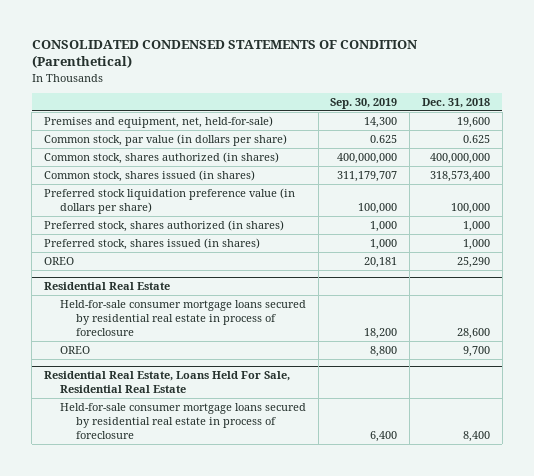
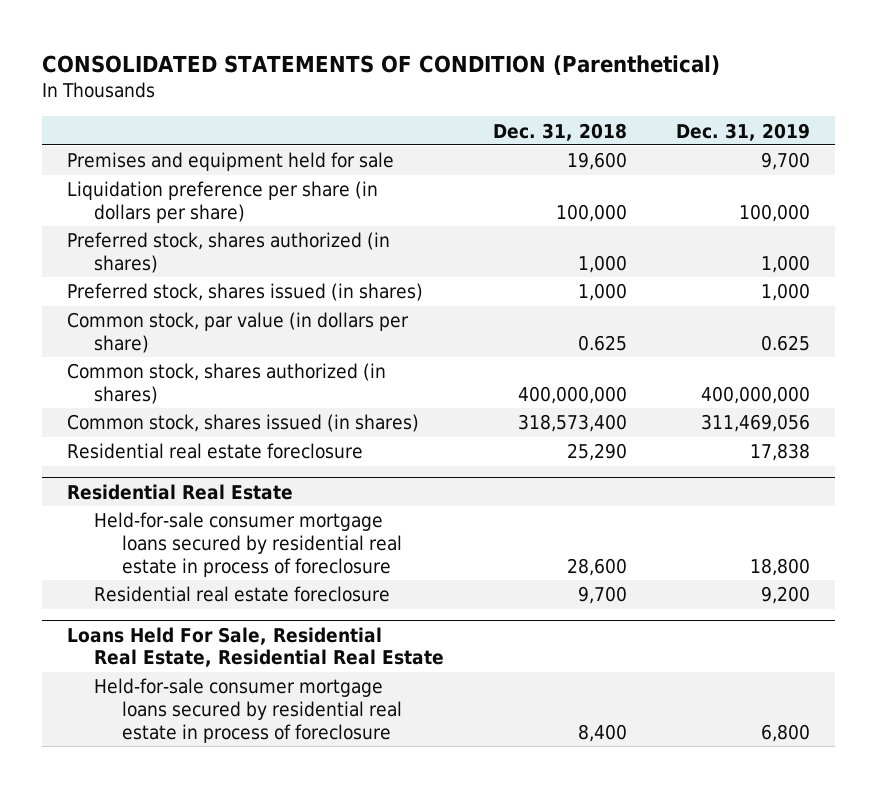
[31,40,418,69] CONSOLIDATED CONDENSED STATEMENTS OF CONDITION (Parenthetical) -> [42,54,721,75] CONSOLIDATED STATEMENTS OF CONDITION (Parenthetical)
[330,97,398,109] Sep. 30, 2019 -> none
none -> [676,122,811,141] Dec. 31, 2019
[44,115,274,128] Premises and equipment, net, held-for-sale) -> [66,152,394,172] Premises and equipment held for sale
none -> [66,181,378,223] Liquidation preference per share (in dollars per share)
[44,219,285,232] Preferred stock, shares authorized (in shares) -> [66,232,390,273] Preferred stock, shares authorized (in shares)
[44,237,261,250] Preferred stock, shares issued (in shares) -> [66,283,423,302] Preferred stock, shares issued (in shares)
[44,187,296,215] Preferred stock liquidation preference value (in dollars per share) -> none
[44,256,75,265] OREO -> [66,443,363,460] Residential real estate foreclosure
[59,345,90,354] OREO -> [94,586,391,603] Residential real estate foreclosure
[44,371,291,394] Residential Real Estate, Loans Held For Sale, Residential Real Estate -> [66,626,445,668] Loans Held For Sale, Residential Real Estate, Residential Real Estate

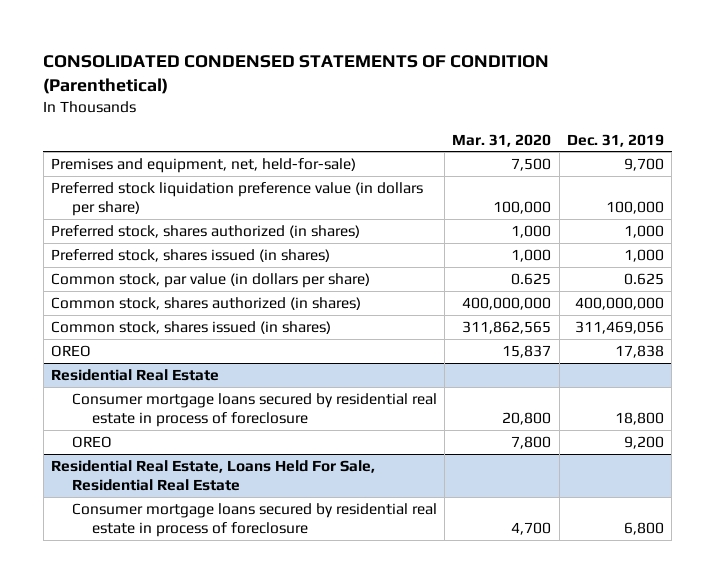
[42,54,721,75] CONSOLIDATED STATEMENTS OF CONDITION (Parenthetical) -> [43,55,550,95] CONSOLIDATED CONDENSED STATEMENTS OF CONDITION (Parenthetical)
[493,122,628,141] Dec. 31, 2018 -> none
none -> [452,133,552,147] Mar. 31, 2020
[66,152,394,172] Premises and equipment held for sale -> [51,157,357,173] Premises and equipment, net, held-for-sale)
[66,181,378,223] Liquidation preference per share (in dollars per share) -> [51,181,424,217] Preferred stock liquidation preference value (in dollars per share)
[66,443,363,460] Residential real estate foreclosure -> [51,344,92,357] OREO
[94,512,402,577] Held-for-sale consumer mortgage loans secured by residential real estate in process of foreclosure -> [71,392,437,428] Consumer mortgage loans secured by residential real estate in process of foreclosure
[94,586,391,603] Residential real estate foreclosure -> [71,435,112,448] OREO
[66,626,445,668] Loans Held For Sale, Residential Real Estate, Residential Real Estate -> [51,459,376,492] Residential Real Estate, Loans Held For Sale, Residential Real Estate
[94,678,402,743] Held-for-sale consumer mortgage loans secured by residential real estate in process of foreclosure -> [71,502,437,538] Consumer mortgage loans secured by residential real estate in process of foreclosure

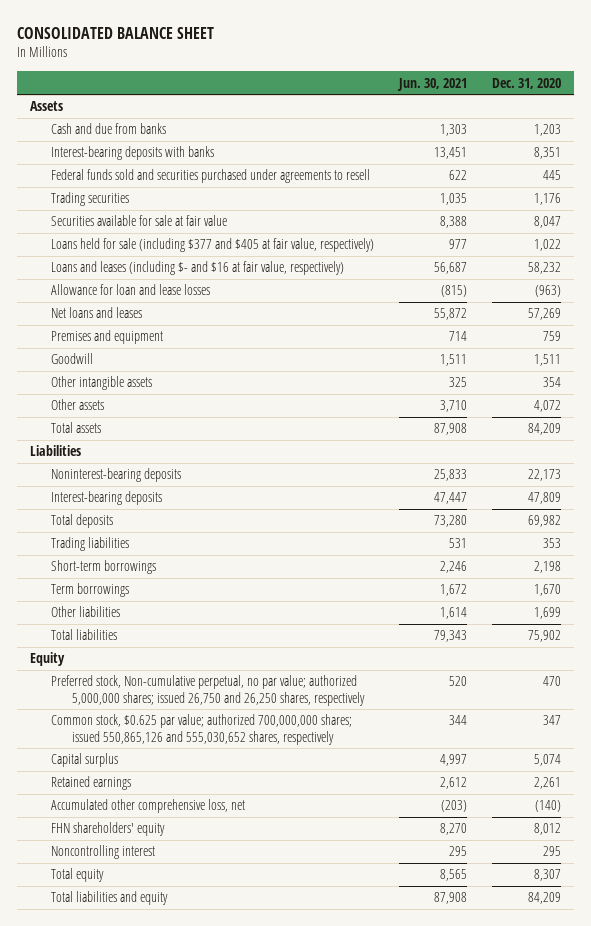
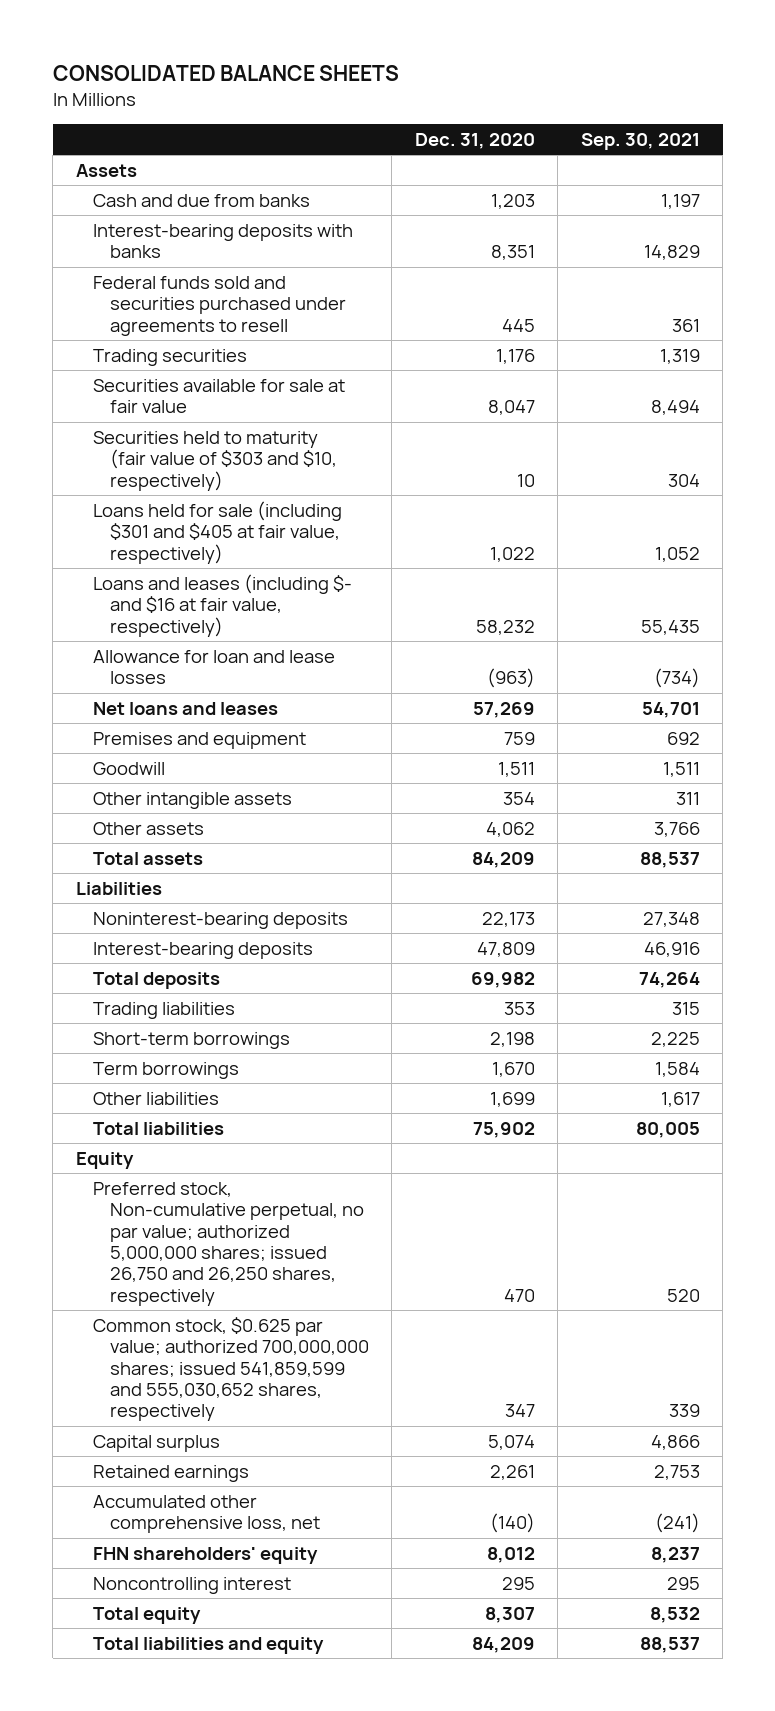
[17,26,215,39] CONSOLIDATED BALANCE SHEET -> [52,65,399,82] CONSOLIDATED BALANCE SHEETS
[397,77,468,91] Jun. 30, 2021 -> none
none -> [580,132,700,150] Sep. 30, 2021
none -> [92,430,337,491] Securities held to maturity (fair value of $303 and $10, respectively)
[50,238,374,253] Loans held for sale (including $377 and $405 at fair value, respectively) -> [92,500,342,564] Loans held for sale (including $301 and $405 at fair value, respectively)
[534,400,562,413] 4,072 -> [485,821,535,837] 4,062
[50,714,352,745] Common stock, $0.625 par value; authorized 700,000,000 shares; issued 550,865,126 and 555,030,652 shares, respectively -> [92,1316,369,1422] Common stock, $0.625 par value; authorized 700,000,000 shares; issued 541,859,599 and 555,030,652 shares, respectively

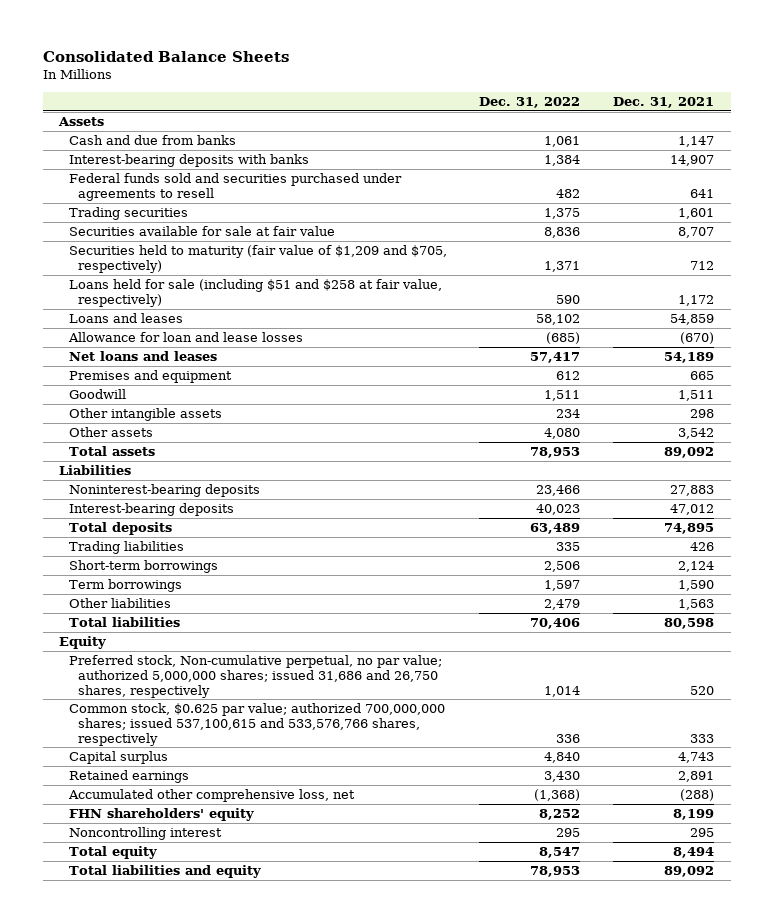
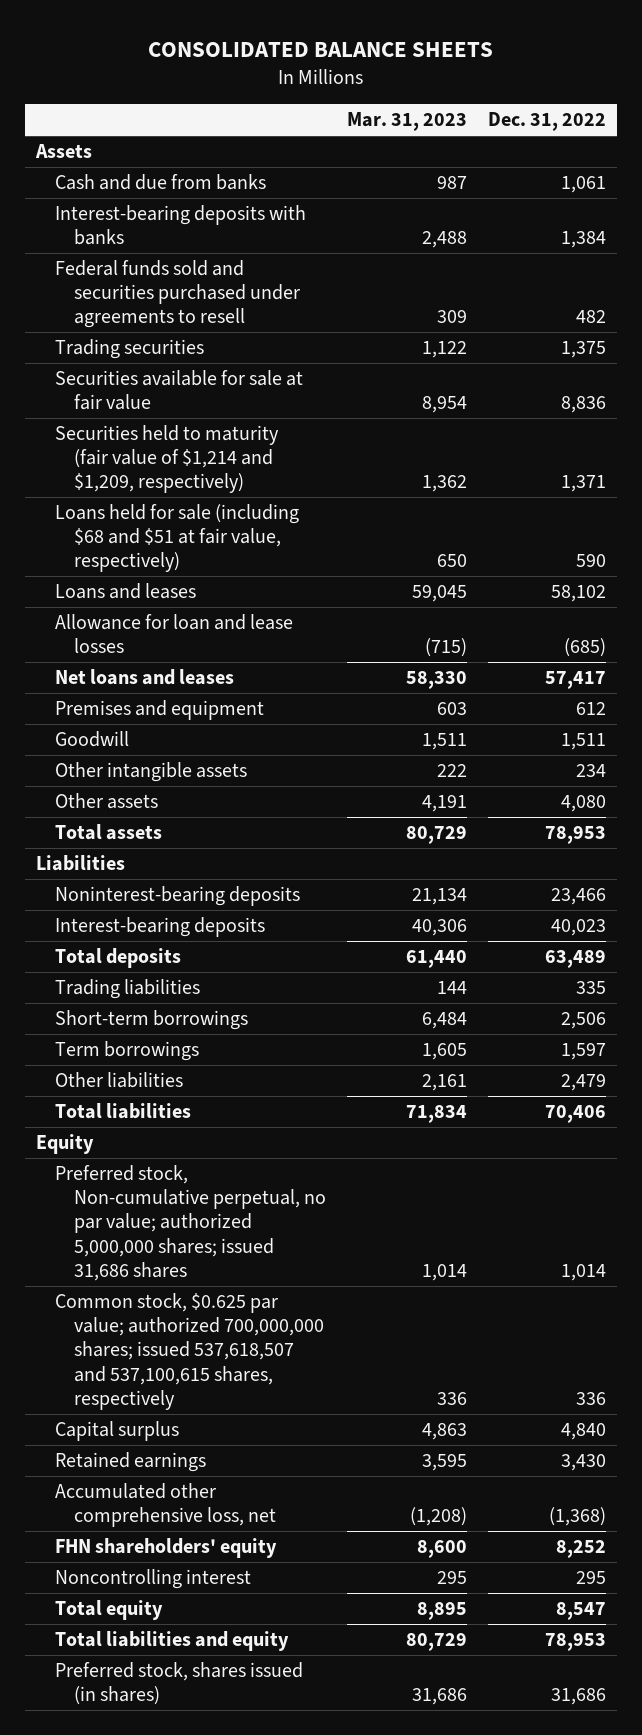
[42,51,289,63] Consolidated Balance Sheets -> [148,41,494,57] CONSOLIDATED BALANCE SHEETS
[613,96,715,108] Dec. 31, 2021 -> none
none -> [347,112,468,132] Mar. 31, 2023
[68,244,447,273] Securities held to maturity (fair value of $1,209 and $705, respectively) -> [54,425,279,494] Securities held to maturity (fair value of $1,214 and $1,209, respectively)
[68,278,442,307] Loans held for sale (including $51 and $258 at fair value, respectively) -> [54,504,299,573] Loans held for sale (including $68 and $51 at fair value, respectively)
[68,654,442,698] Preferred stock, Non-cumulative perpetual, no par value; authorized 5,000,000 shares; issued 31,686 and 26,750 shares, respectively -> [54,1165,327,1281] Preferred stock, Non-cumulative perpetual, no par value; authorized 5,000,000 shares; issued 31,686 shares
[68,702,445,746] Common stock, $0.625 par value; authorized 700,000,000 shares; issued 537,100,615 and 533,576,766 shares, respectively -> [54,1293,325,1410] Common stock, $0.625 par value; authorized 700,000,000 shares; issued 537,618,507 and 537,100,615 shares, respectively
none -> [54,1662,303,1706] Preferred stock, shares issued (in shares)

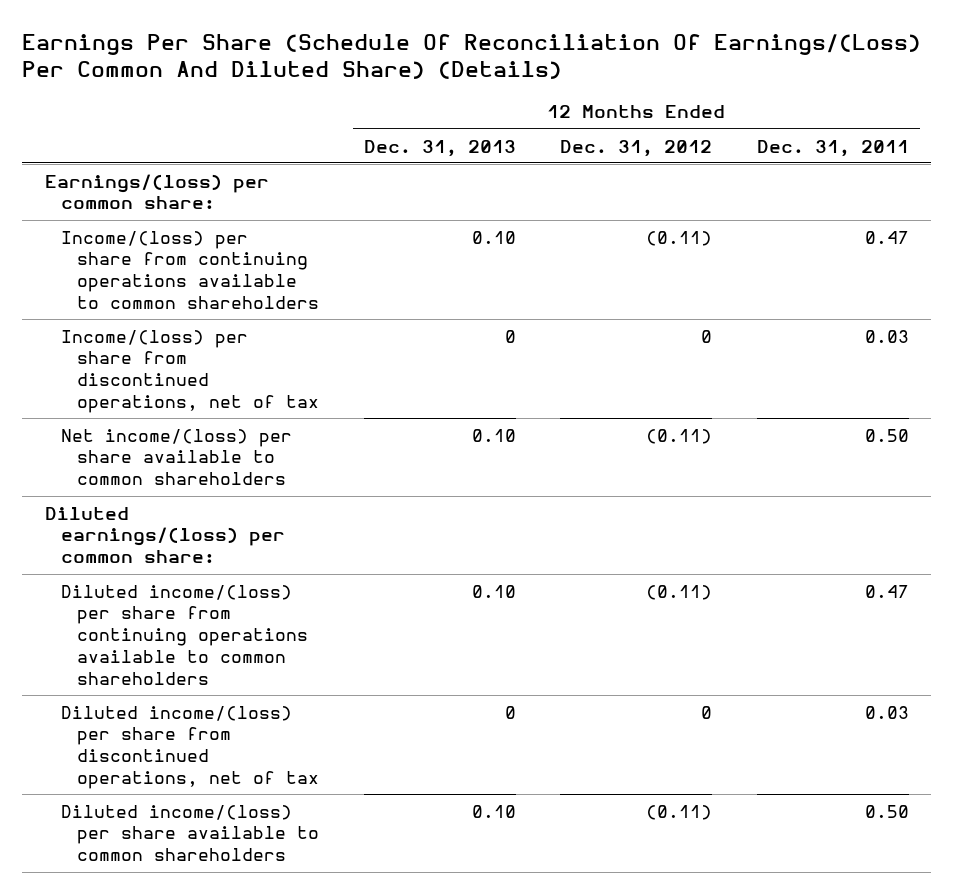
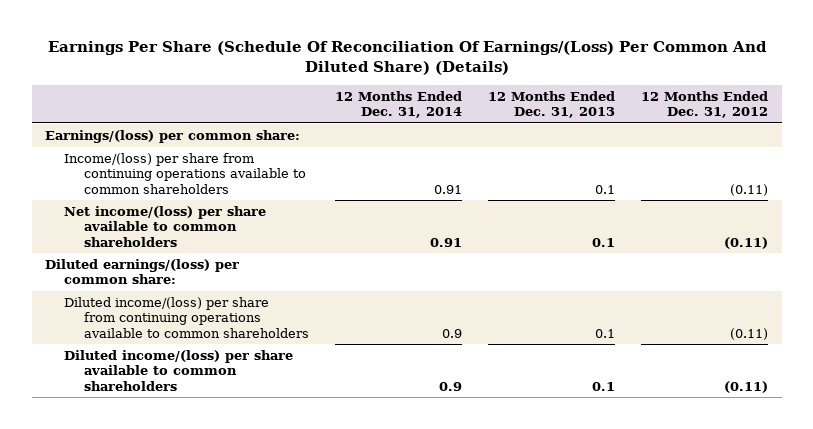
[756,139,909,157] Dec. 31, 2011 -> none
none -> [335,91,463,119] 12 Months Ended Dec. 31, 2014
[60,329,320,413] Income/(loss) per share from discontinued operations, net of tax -> none
[471,230,516,244] 0.10 -> [595,184,616,194] 0.1
[471,428,516,442] 0.10 -> [592,237,616,247] 0.1
[60,705,320,789] Diluted income/(loss) per share from discontinued operations, net of tax -> none
[471,584,516,598] 0.10 -> [595,328,616,338] 0.1
[471,804,516,818] 0.10 -> [592,381,616,391] 0.1

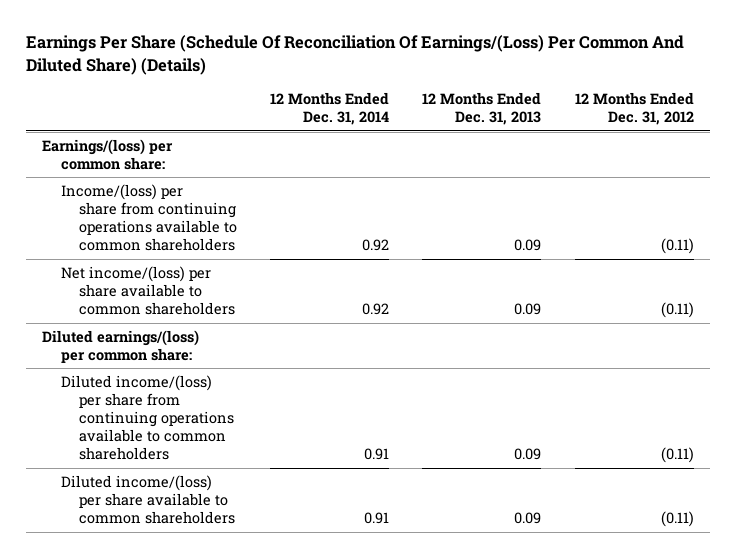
[434,184,463,194] 0.91 -> [361,239,389,252] 0.92
[595,184,616,194] 0.1 -> [514,239,542,252] 0.09
[430,237,463,247] 0.91 -> [361,303,389,316] 0.92
[592,237,616,247] 0.1 -> [514,303,542,316] 0.09
[442,328,463,338] 0.9 -> [363,448,389,461] 0.91
[595,328,616,338] 0.1 -> [514,448,542,461] 0.09
[439,381,463,391] 0.9 -> [363,512,389,525] 0.91
[592,381,616,391] 0.1 -> [514,512,542,525] 0.09

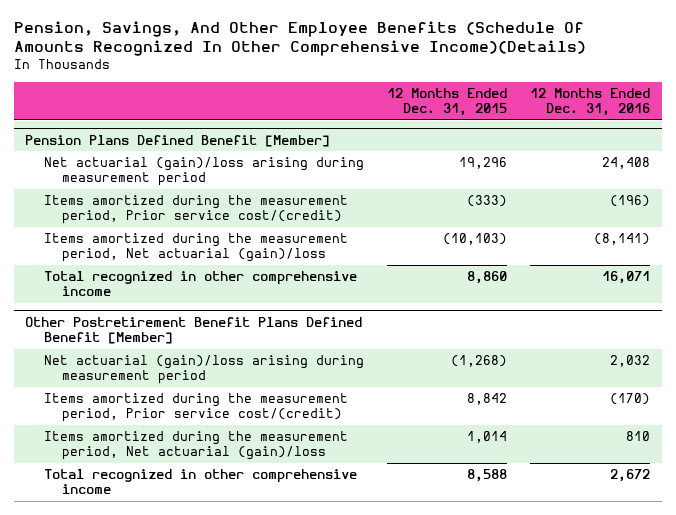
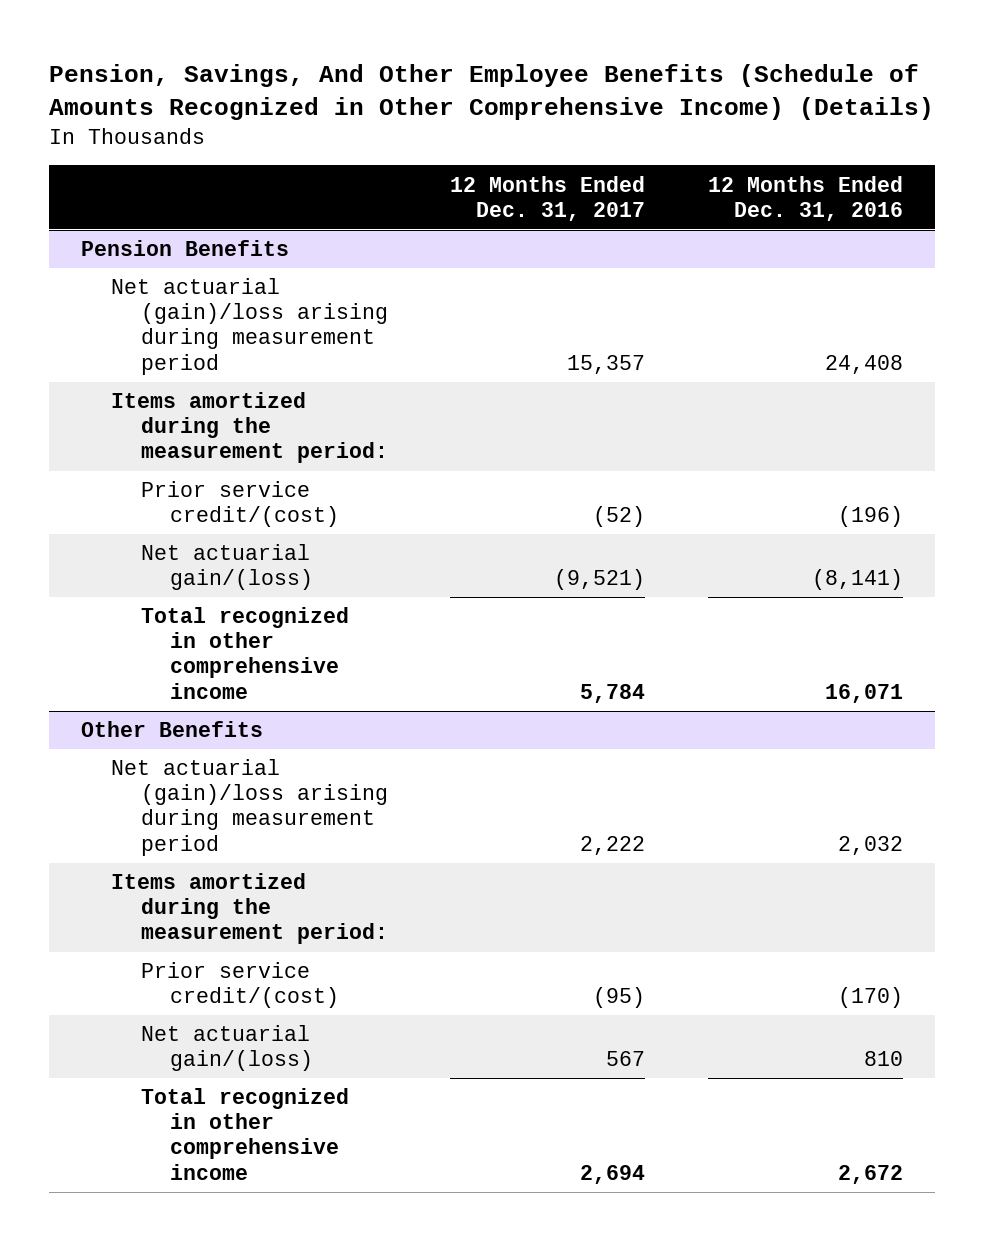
[13,20,586,57] Pension, Savings, And Other Employee Benefits (Schedule Of Amounts Recognized In Other Comprehensive Income)(Details) -> [49,64,935,121] Pension, Savings, And Other Employee Benefits (Schedule of Amounts Recognized in Other Comprehensive Income) (Details)
[387,87,508,117] 12 Months Ended Dec. 31, 2015 -> none
none -> [450,175,646,221] 12 Months Ended Dec. 31, 2017
[25,134,331,147] Pension Plans Defined Benefit [Member] -> none
none -> [80,240,289,257] Pension Benefits
none -> [110,392,388,464] Items amortized during the measurement period:
[43,195,348,225] Items amortized during the measurement period, Prior service cost/(credit) -> [140,481,340,528] Prior service credit/(cost)
[43,233,348,263] Items amortized during the measurement period, Net actuarial (gain)/loss -> [140,544,314,591] Net actuarial gain/(loss)
[25,316,363,345] Other Postretirement Benefit Plans Defined Benefit [Member] -> none
none -> [80,721,263,738] Other Benefits
none -> [110,873,388,945] Items amortized during the measurement period:
[43,393,348,423] Items amortized during the measurement period, Prior service cost/(credit) -> [140,962,340,1009] Prior service credit/(cost)
[43,431,348,461] Items amortized during the measurement period, Net actuarial (gain)/loss -> [140,1025,314,1072] Net actuarial gain/(loss)

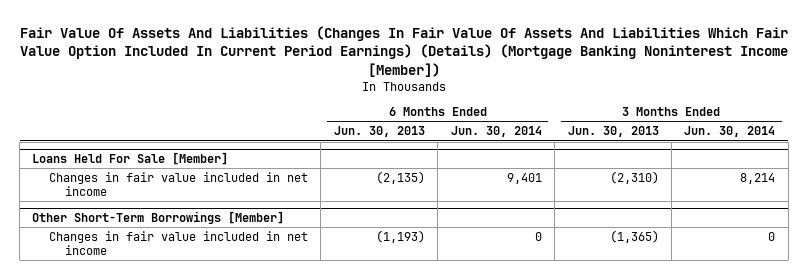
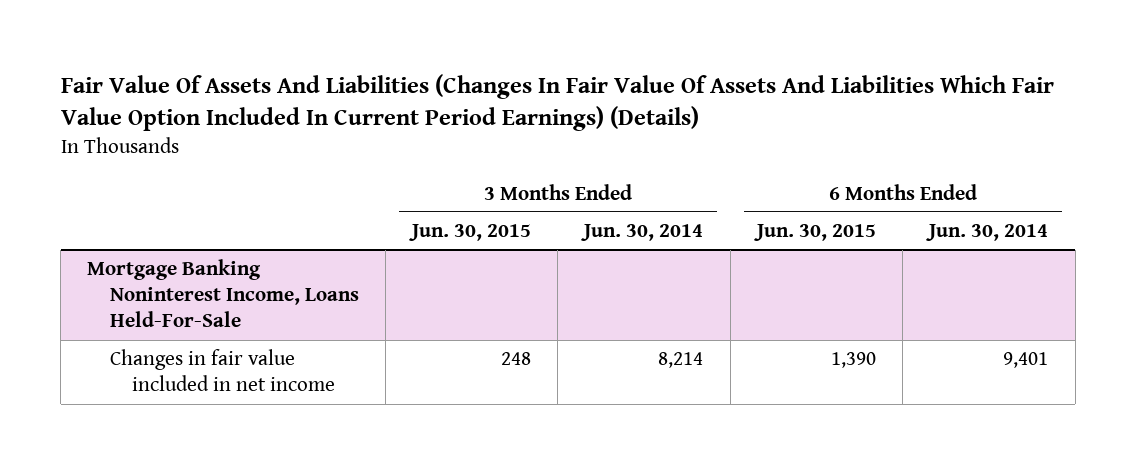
[19,25,788,77] Fair Value Of Assets And Liabilities (Changes In Fair Value Of Assets And Liabilities Which Fair Value Option Included In Current Period Earnings) (Details) (Mortgage Banking Noninterest Income [Member]) -> [60,74,1054,132] Fair Value Of Assets And Liabilities (Changes In Fair Value Of Assets And Liabilities Which Fair Value Option Included In Current Period Earnings) (Details)
[333,126,425,138] Jun. 30, 2013 -> none
[567,126,659,138] Jun. 30, 2013 -> none
none -> [409,224,532,242] Jun. 30, 2015
none -> [753,224,876,242] Jun. 30, 2015
[32,152,229,166] Loans Held For Sale [Member] -> none
none -> [87,259,359,328] Mortgage Banking Noninterest Income, Loans Held-For-Sale
[32,211,285,225] Other Short-Term Borrowings [Member] -> none
[48,230,308,256] Changes in fair value included in net income -> none

